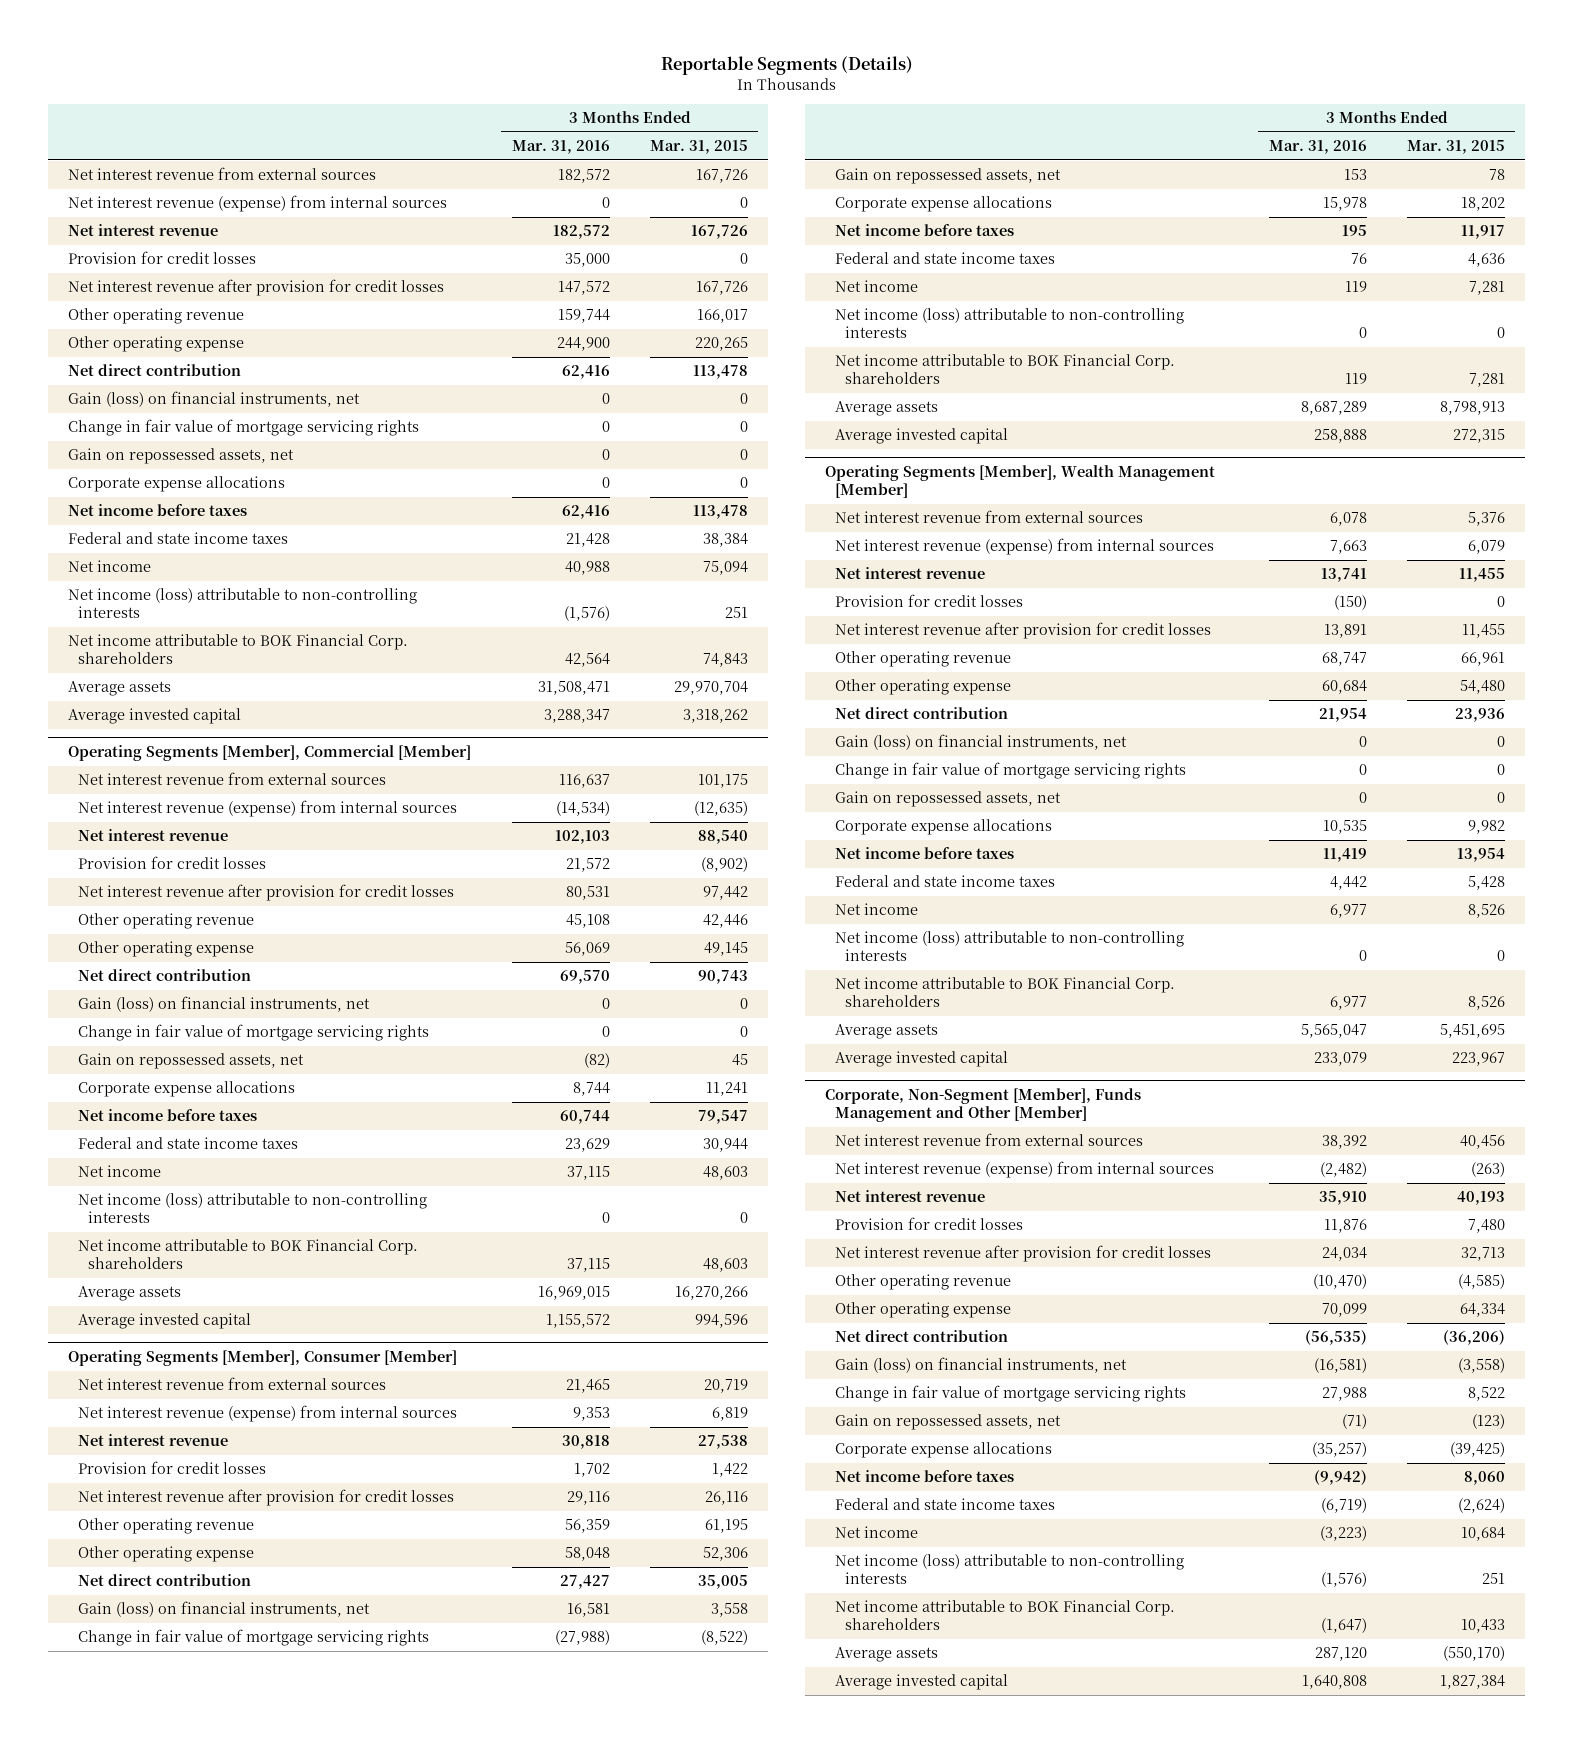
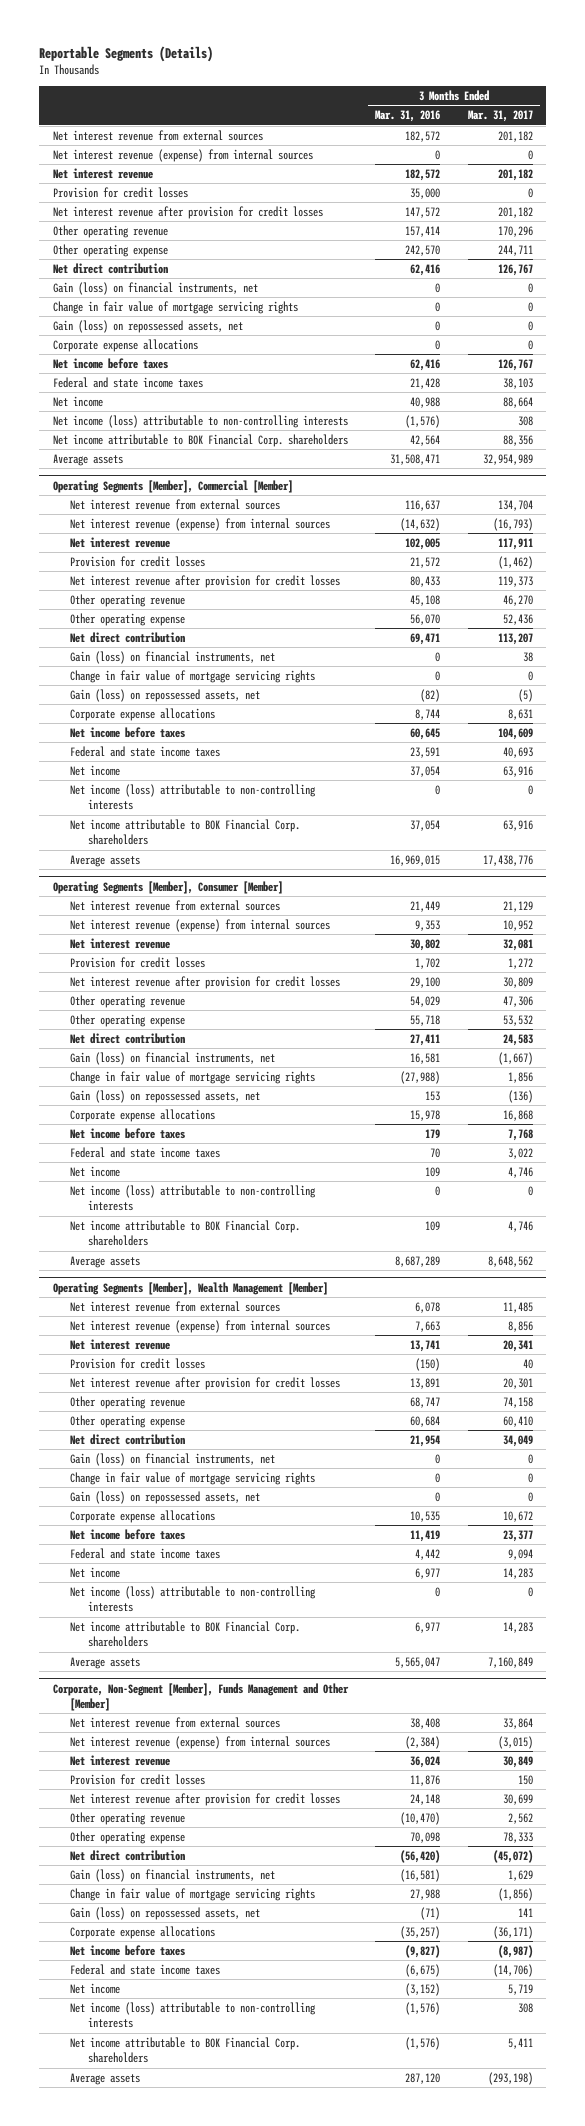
[650,140,749,155] Mar. 31, 2015 -> none
none -> [467,110,533,123] Mar. 31, 2017
[557,309,610,324] 159,744 -> [405,225,441,237] 157,414
[556,337,610,352] 244,900 -> [405,244,441,256] 242,570
[67,448,294,465] Gain on repossessed assets, net -> [52,319,243,333] Gain (loss) on repossessed assets, net
[67,708,241,725] Average invested capital -> none
[555,801,610,817] (14,534) -> [400,517,441,531] (14,632)
[554,830,610,845] 102,103 -> [405,537,441,550] 102,005
[565,886,610,901] 80,531 -> [410,575,441,587] 80,433
[564,942,610,957] 56,069 -> [410,613,441,625] 56,070
[559,970,610,985] 69,570 -> [410,632,441,645] 69,471
[78,1053,305,1070] Gain on repossessed assets, net -> [70,688,261,702] Gain (loss) on repossessed assets, net
[559,1110,610,1125] 60,744 -> [410,727,441,740] 60,645
[564,1138,610,1153] 23,629 -> [410,746,441,758] 23,591
[566,1166,610,1181] 37,115 -> [410,765,441,777] 37,054
[566,1257,610,1272] 37,115 -> [410,819,441,831] 37,054
[78,1313,252,1330] Average invested capital -> none
[565,1379,610,1394] 21,465 -> [410,900,441,912] 21,449
[561,1435,610,1450] 30,818 -> [410,938,441,951] 30,802
[566,1491,610,1506] 29,116 -> [410,976,441,988] 29,100
[564,1519,610,1534] 56,359 -> [410,995,441,1007] 54,029
[564,1547,610,1562] 58,048 -> [410,1014,441,1026] 55,718
[559,1575,610,1590] 27,427 -> [410,1033,441,1046] 27,411
[835,168,1062,185] Gain on repossessed assets, net -> [70,1089,261,1103] Gain (loss) on repossessed assets, net
[1341,225,1367,237] 195 -> [425,1128,441,1138] 179
[1350,253,1367,265] 76 -> [430,1147,441,1158] 70
[1344,281,1367,293] 119 -> [425,1166,441,1177] 109
[1344,372,1367,384] 119 -> [425,1220,441,1231] 109
[835,428,1009,445] Average invested capital -> none
[835,791,1062,808] Gain on repossessed assets, net -> [70,1490,261,1504] Gain (loss) on repossessed assets, net
[835,1051,1009,1068] Average invested capital -> none
[1321,1135,1367,1150] 38,392 -> [410,1717,441,1729] 38,408
[1319,1162,1367,1178] (2,482) -> [405,1735,441,1749] (2,384)
[1318,1191,1367,1206] 35,910 -> [410,1755,441,1768] 36,024
[1321,1247,1367,1262] 24,034 -> [410,1793,441,1805] 24,148
[1321,1303,1367,1318] 70,099 -> [410,1831,441,1843] 70,098
[1304,1330,1367,1346] (56,535) -> [400,1849,441,1863] (56,420)
[835,1414,1062,1431] Gain on repossessed assets, net -> [70,1906,261,1920] Gain (loss) on repossessed assets, net
[1313,1470,1367,1486] (9,942) -> [405,1944,441,1958] (9,827)
[1320,1498,1367,1514] (6,719) -> [405,1963,441,1977] (6,675)
[1319,1526,1367,1542] (3,223) -> [405,1982,441,1996] (3,152)
[1320,1617,1367,1633] (1,647) -> [405,2036,441,2050] (1,576)
[835,1674,1009,1691] Average invested capital -> none

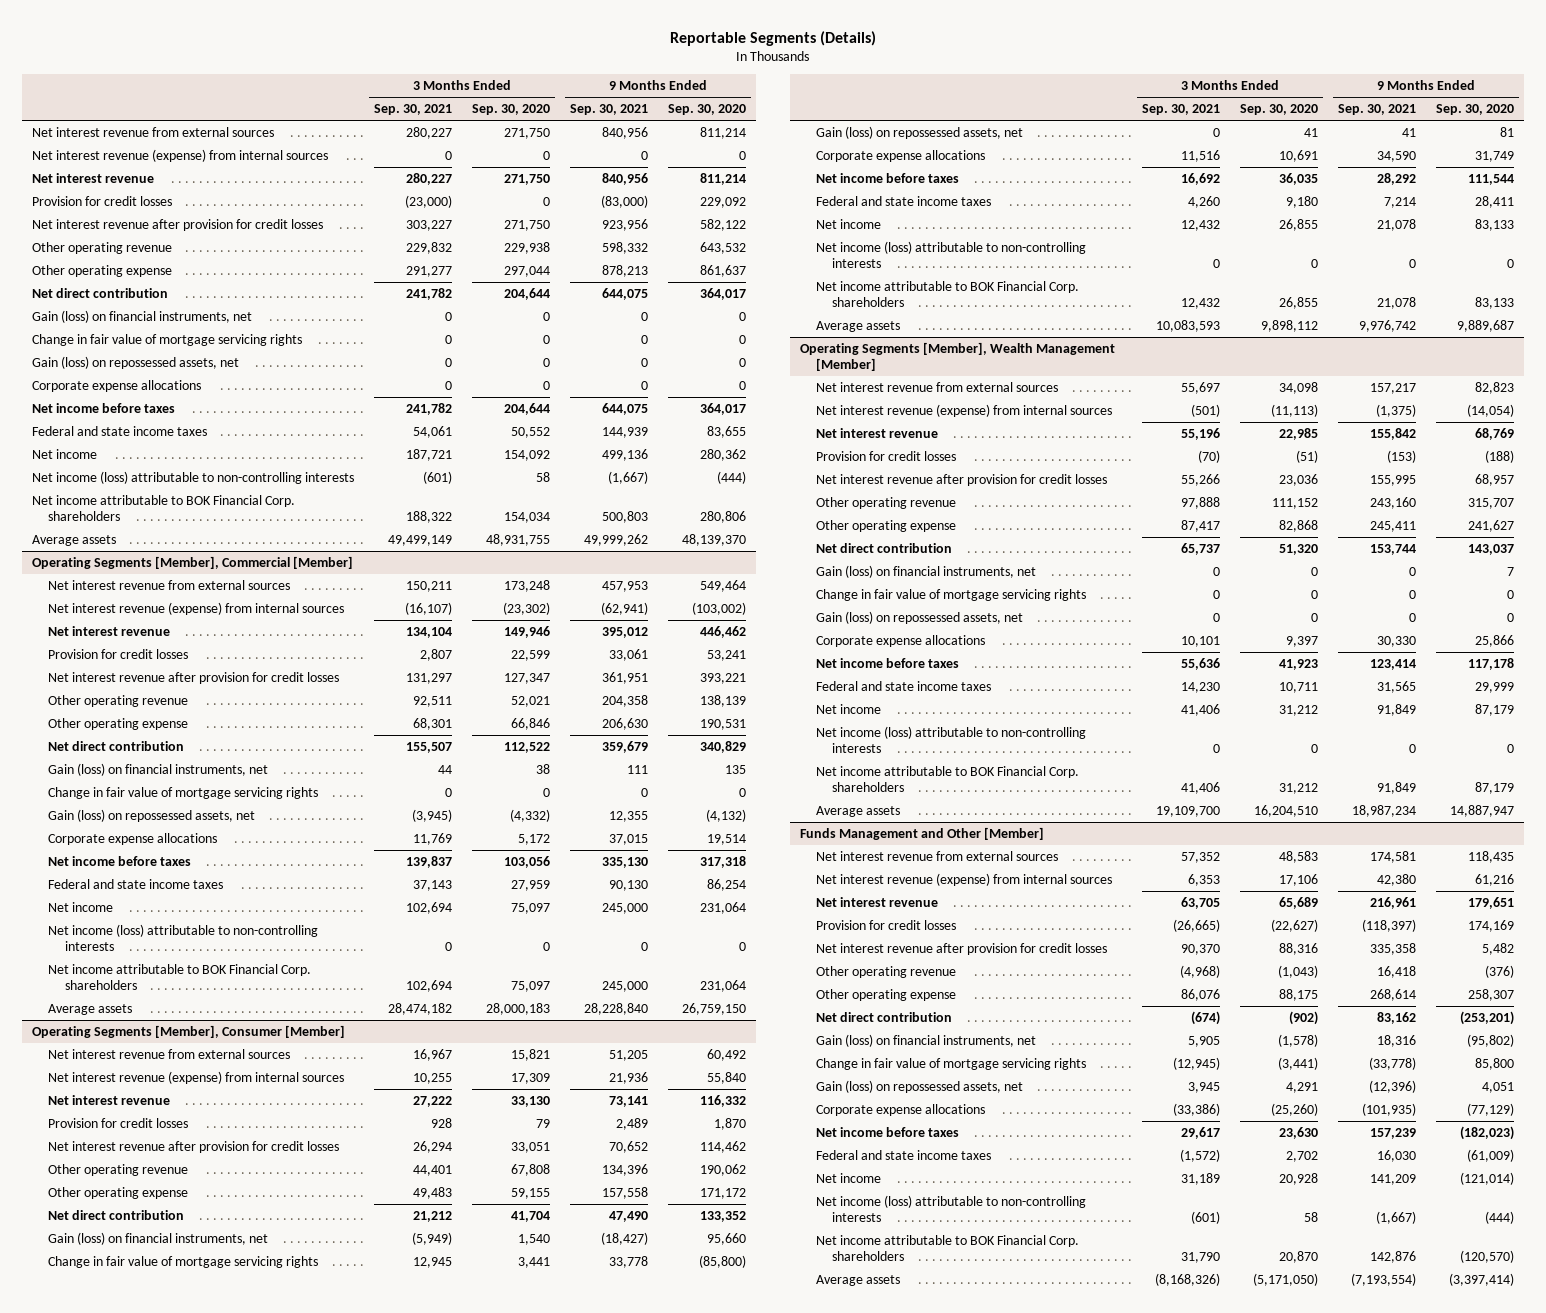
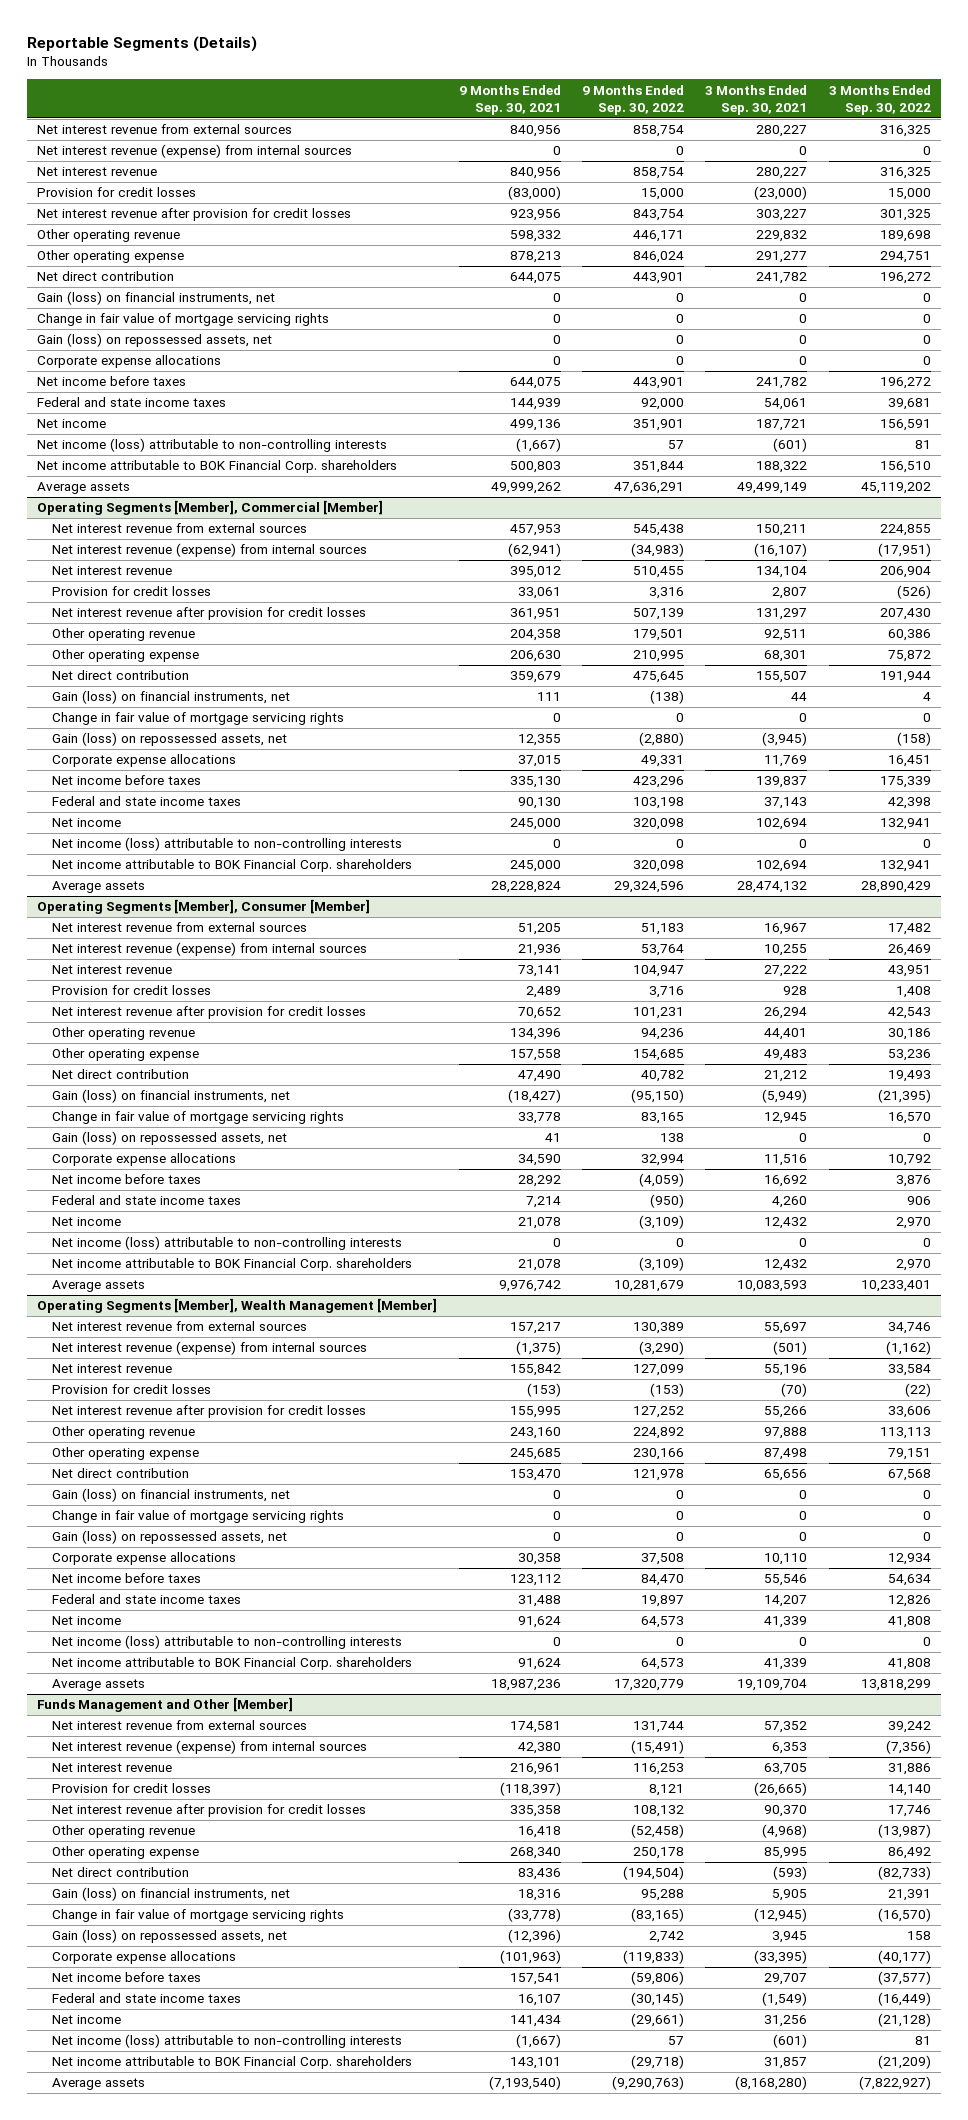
[472,103,551,115] Sep. 30, 2020 -> none
[668,103,747,115] Sep. 30, 2020 -> none
none -> [581,84,684,115] 9 Months Ended Sep. 30, 2022
none -> [828,84,931,115] 3 Months Ended Sep. 30, 2022
[388,1002,453,1015] 28,474,182 -> [737,881,808,894] 28,474,132
[584,1002,649,1015] 28,228,840 -> [490,881,561,894] 28,228,824
[1180,519,1220,532] 87,417 -> [764,1448,808,1461] 87,498
[1369,520,1416,532] 245,411 -> [509,1448,561,1461] 245,685
[1180,542,1220,555] 65,737 -> [764,1469,808,1482] 65,656
[1369,543,1416,555] 153,744 -> [509,1469,561,1482] 153,470
[1180,635,1220,647] 10,101 -> [764,1553,808,1566] 10,110
[1376,635,1416,647] 30,330 -> [517,1553,561,1566] 30,358
[1180,657,1220,670] 55,636 -> [764,1574,808,1587] 55,546
[1369,658,1416,670] 123,414 -> [509,1574,561,1587] 123,112
[1180,681,1220,693] 14,230 -> [764,1595,808,1608] 14,207
[1376,680,1416,693] 31,565 -> [517,1595,561,1608] 31,488
[1180,703,1220,716] 41,406 -> [764,1616,808,1629] 41,339
[1376,703,1416,716] 91,849 -> [517,1616,561,1629] 91,624
[1180,782,1220,795] 41,406 -> [764,1658,808,1671] 41,339
[1376,782,1416,795] 91,849 -> [517,1658,561,1671] 91,624
[1155,805,1220,817] 19,109,700 -> [737,1679,808,1692] 19,109,704
[1351,804,1416,817] 18,987,234 -> [490,1679,561,1692] 18,987,236
[1180,988,1220,1001] 86,076 -> [764,1847,808,1860] 85,995
[1369,988,1416,1001] 268,614 -> [509,1847,561,1860] 268,340
[1190,1010,1220,1025] (674) -> [773,1866,808,1881] (593)
[1376,1011,1416,1024] 83,162 -> [517,1868,561,1881] 83,436
[1172,1102,1220,1116] (33,386) -> [754,1950,808,1965] (33,395)
[1361,1102,1416,1116] (101,935) -> [499,1950,561,1965] (101,963)
[1180,1126,1220,1139] 29,617 -> [764,1973,808,1986] 29,707
[1369,1127,1416,1139] 157,239 -> [509,1973,561,1986] 157,541
[1179,1148,1220,1162] (1,572) -> [762,1992,808,2007] (1,549)
[1376,1149,1416,1162] 16,030 -> [517,1994,561,2007] 16,107
[1180,1172,1220,1185] 31,189 -> [764,2015,808,2028] 31,256
[1369,1173,1416,1185] 141,209 -> [509,2015,561,2028] 141,434
[1180,1252,1220,1264] 31,790 -> [764,2057,808,2070] 31,857
[1369,1251,1416,1264] 142,876 -> [509,2057,561,2070] 143,101
[1154,1272,1220,1286] (8,168,326) -> [735,2076,808,2091] (8,168,280)
[1350,1272,1416,1286] (7,193,554) -> [488,2076,561,2091] (7,193,540)

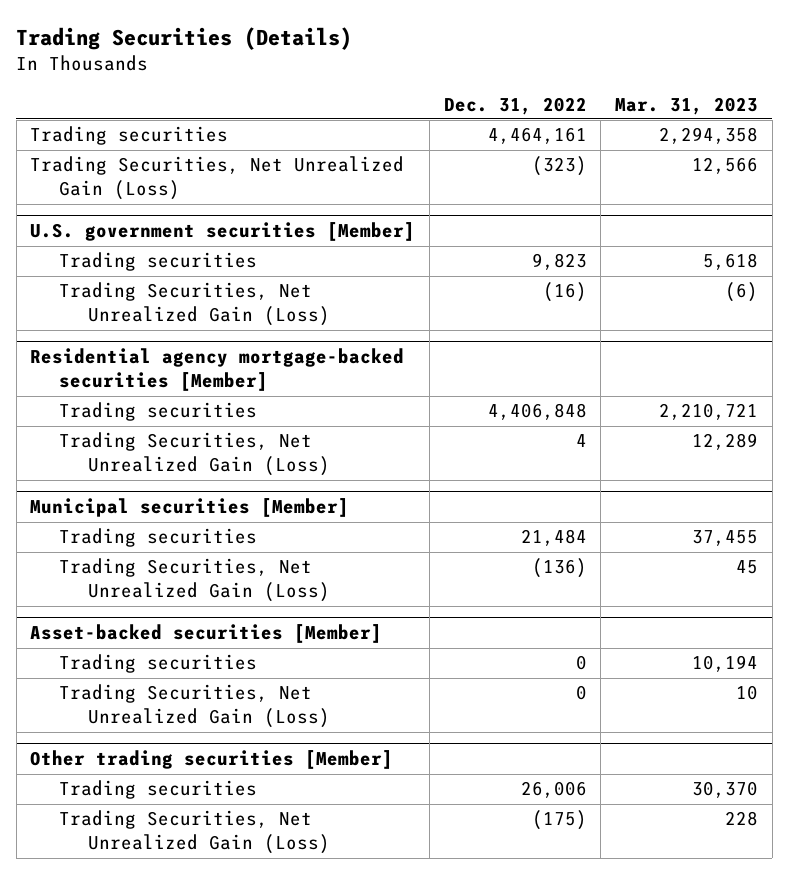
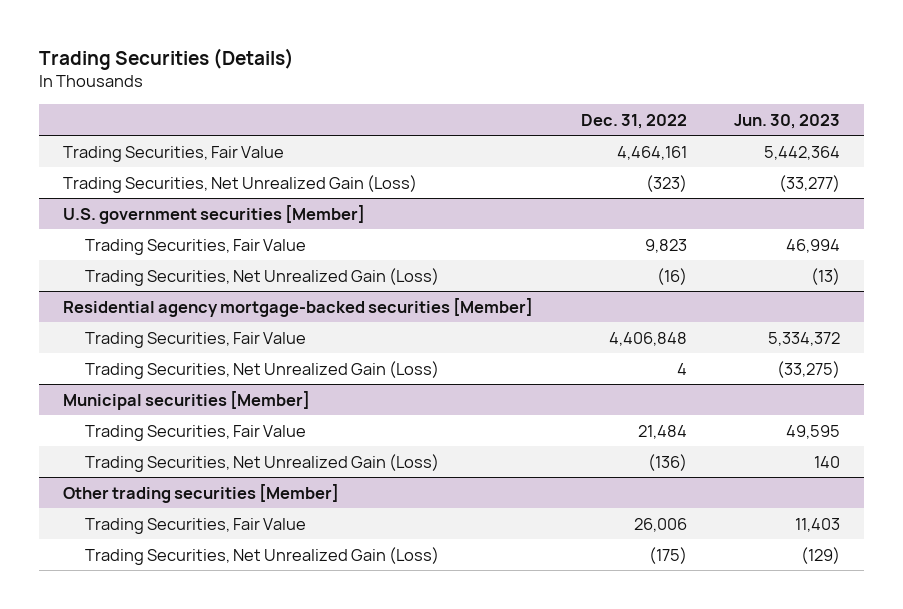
[614,96,758,115] Mar. 31, 2023 -> none
none -> [734,113,841,129] Jun. 30, 2023
[30,126,229,146] Trading securities -> [62,145,284,162] Trading Securities, Fair Value
[59,252,258,272] Trading securities -> [85,238,307,255] Trading Securities, Fair Value
[59,402,258,422] Trading securities -> [85,331,307,348] Trading Securities, Fair Value
[59,528,258,548] Trading securities -> [85,424,307,441] Trading Securities, Fair Value
[30,624,383,644] Asset-backed securities [Member] -> none
[59,654,258,674] Trading securities -> none
[59,684,331,729] Trading Securities, Net Unrealized Gain (Loss) -> none
[59,780,258,800] Trading securities -> [85,517,307,534] Trading Securities, Fair Value

